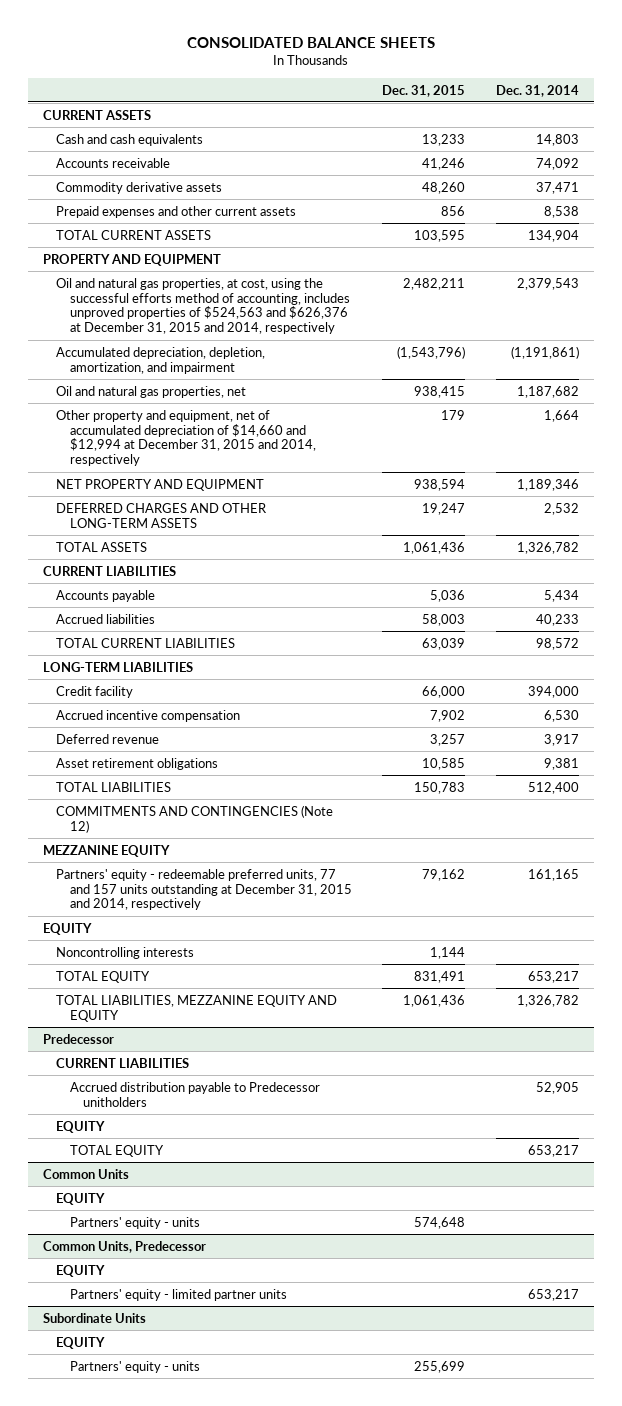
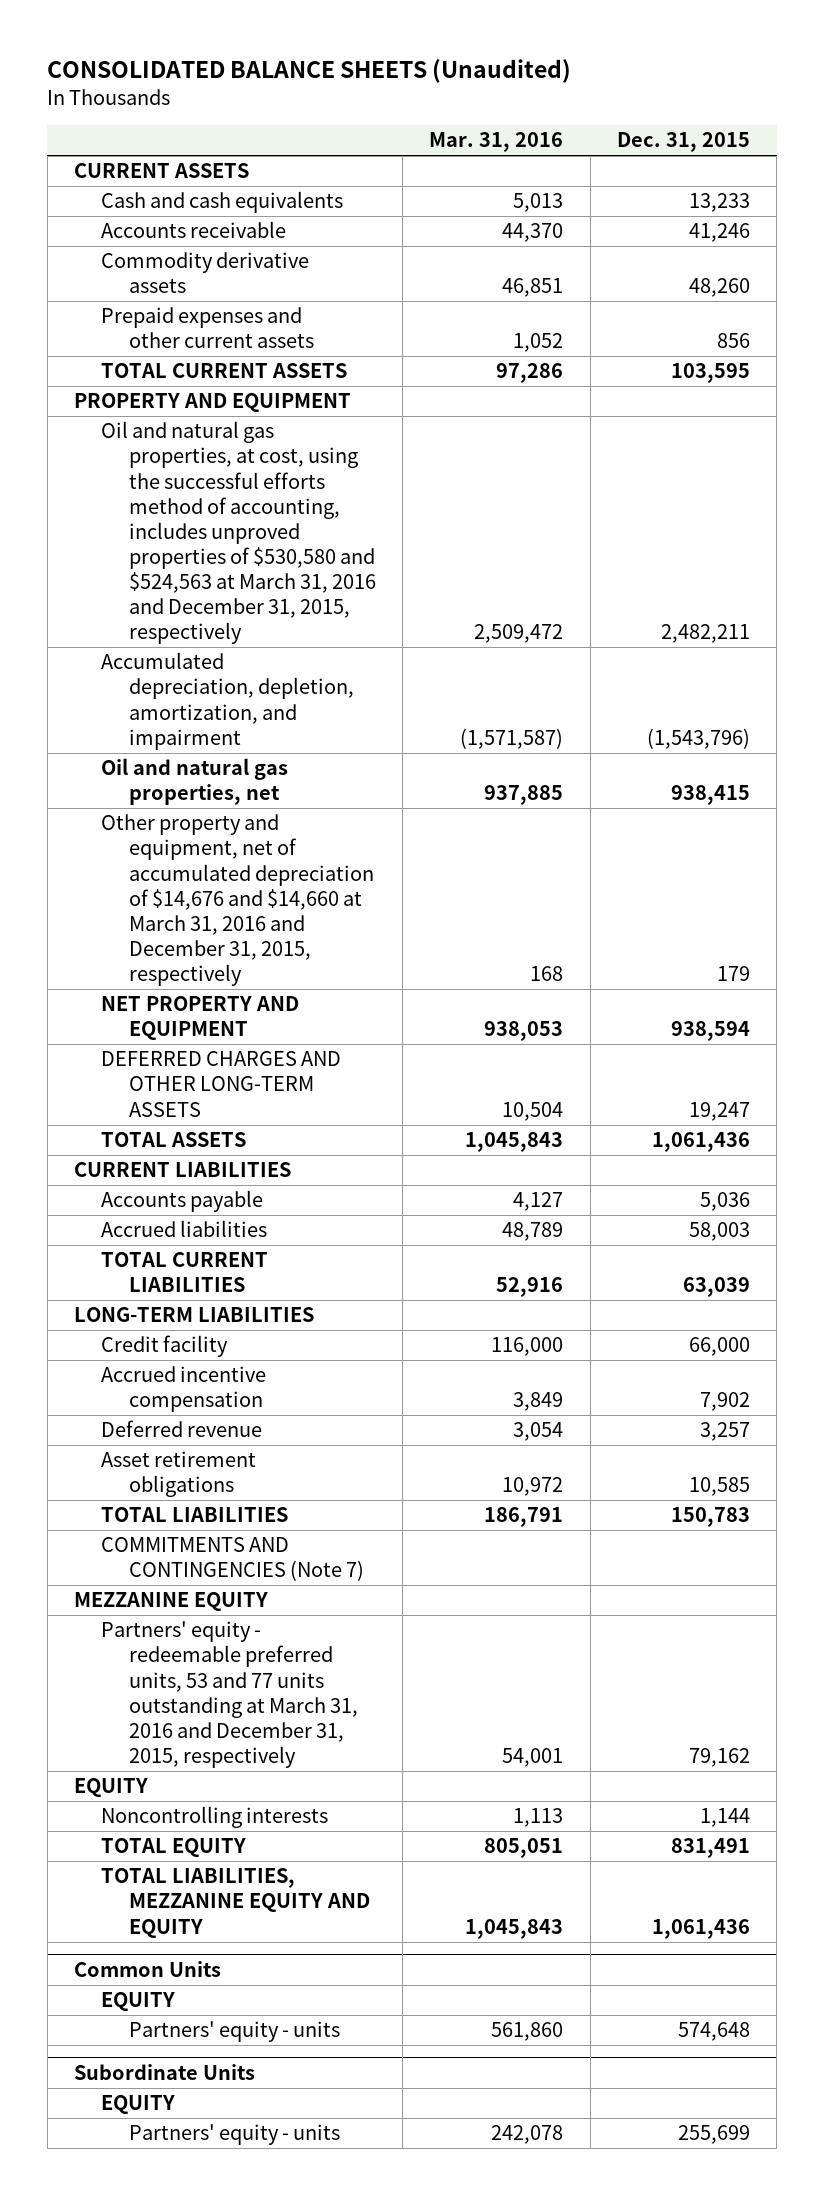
[186,36,435,48] CONSOLIDATED BALANCE SHEETS -> [47,59,572,84] CONSOLIDATED BALANCE SHEETS (Unaudited)
[495,84,579,97] Dec. 31, 2014 -> none
none -> [429,132,564,153] Mar. 31, 2016
[56,277,350,335] Oil and natural gas properties, at cost, using the successful efforts method of accounting, includes unproved properties of $524,563 and $626,376 at December 31, 2015 and 2014, respectively -> [101,421,376,645] Oil and natural gas properties, at cost, using the successful efforts method of accounting, includes unproved properties of $530,580 and $524,563 at March 31, 2016 and December 31, 2015, respectively
[56,409,316,467] Other property and equipment, net of accumulated depreciation of $14,660 and $12,994 at December 31, 2015 and 2014, respectively -> [101,814,374,987] Other property and equipment, net of accumulated depreciation of $14,676 and $14,660 at March 31, 2016 and December 31, 2015, respectively
[56,804,334,833] COMMITMENTS AND CONTINGENCIES (Note 12) -> [101,1537,364,1582] COMMITMENTS AND CONTINGENCIES (Note 7)
[56,868,352,911] Partners' equity - redeemable preferred units, 77 and 157 units outstanding at December 31, 2015 and 2014, respectively -> [101,1621,358,1768] Partners' equity - redeemable preferred units, 53 and 77 units outstanding at March 31, 2016 and December 31, 2015, respectively
[42,1033,114,1044] Predecessor -> none
[56,1057,190,1068] CURRENT LIABILITIES -> none
[69,1081,320,1107] Accrued distribution payable to Predecessor unitholders -> none
[56,1120,106,1133] EQUITY -> none
[69,1144,164,1157] TOTAL EQUITY -> none
[42,1240,206,1253] Common Units, Predecessor -> none
[56,1264,106,1277] EQUITY -> none
[69,1288,287,1301] Partners' equity - limited partner units -> none

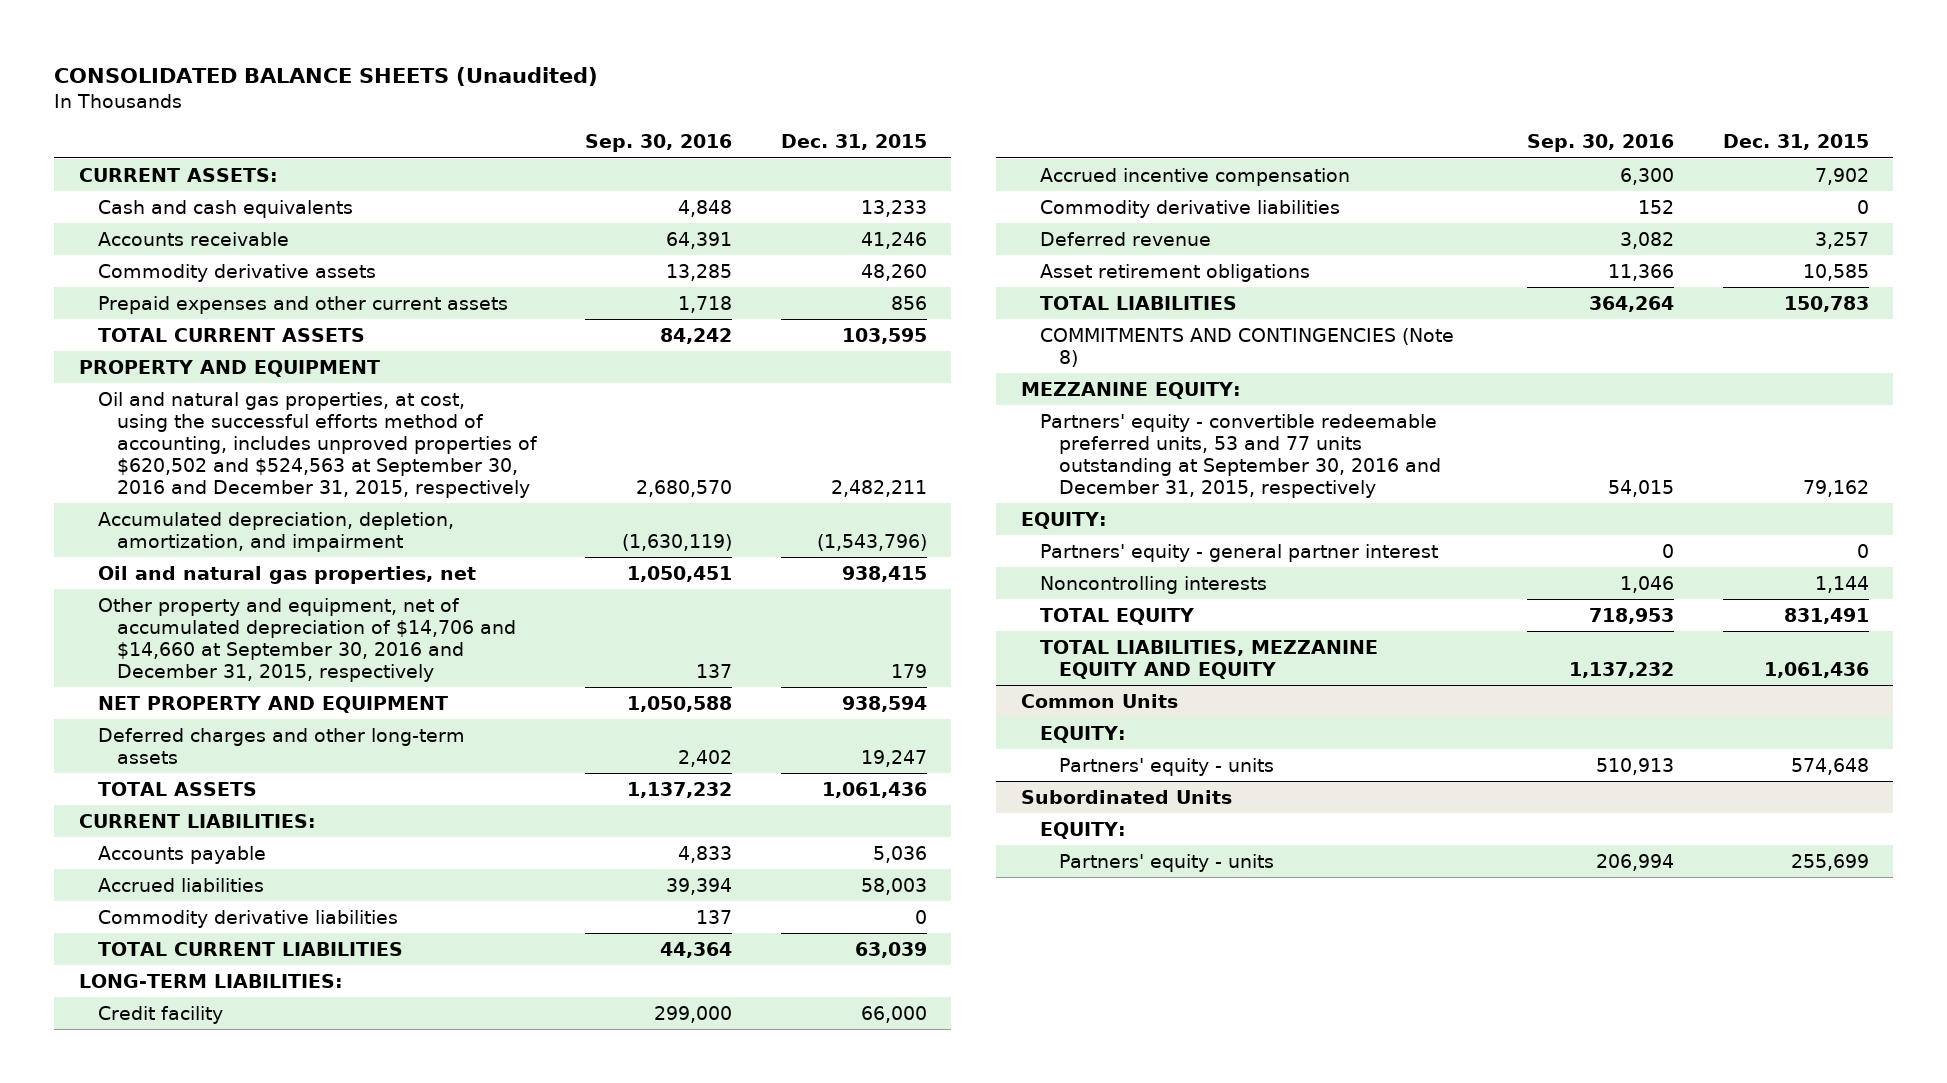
[429,132,564,153] Mar. 31, 2016 -> none
none -> [585,134,733,153] Sep. 30, 2016
[74,163,250,179] CURRENT ASSETS -> [78,167,278,182] CURRENT ASSETS:
[101,421,376,645] Oil and natural gas properties, at cost, using the successful efforts method of accounting, includes unproved properties of $530,580 and $524,563 at March 31, 2016 and December 31, 2015, respectively -> [97,391,538,498] Oil and natural gas properties, at cost, using the successful efforts method of accounting, includes unproved properties of $620,502 and $524,563 at September 30, 2016 and December 31, 2015, respectively
[101,814,374,987] Other property and equipment, net of accumulated depreciation of $14,676 and $14,660 at March 31, 2016 and December 31, 2015, respectively -> [97,597,516,682] Other property and equipment, net of accumulated depreciation of $14,706 and $14,660 at September 30, 2016 and December 31, 2015, respectively
[101,1051,342,1117] DEFERRED CHARGES AND OTHER LONG-TERM ASSETS -> [97,727,465,764] Deferred charges and other long-term assets
[74,1162,292,1178] CURRENT LIABILITIES -> [78,813,316,828] CURRENT LIABILITIES:
none -> [97,909,398,928] Commodity derivative liabilities
[74,1307,315,1323] LONG-TERM LIABILITIES -> [78,973,343,988] LONG-TERM LIABILITIES:
none -> [1039,199,1340,218] Commodity derivative liabilities
[101,1537,364,1582] COMMITMENTS AND CONTINGENCIES (Note 7) -> [1039,327,1454,367] COMMITMENTS AND CONTINGENCIES (Note 8)
[74,1592,269,1612] MEZZANINE EQUITY -> [1020,381,1241,399] MEZZANINE EQUITY:
[101,1621,358,1768] Partners' equity - redeemable preferred units, 53 and 77 units outstanding at March 31, 2016 and December 31, 2015, respectively -> [1039,413,1441,498] Partners' equity - convertible redeemable preferred units, 53 and 77 units outstanding at September 30, 2016 and December 31, 2015, respectively
[74,1778,149,1798] EQUITY -> [1020,511,1107,529] EQUITY:
none -> [1039,543,1438,562] Partners' equity - general partner interest
[101,1992,176,2012] EQUITY -> [1039,725,1126,743] EQUITY:
[74,2063,256,2080] Subordinate Units -> [1020,789,1232,804] Subordinated Units
[101,2095,176,2115] EQUITY -> [1039,821,1126,839] EQUITY:

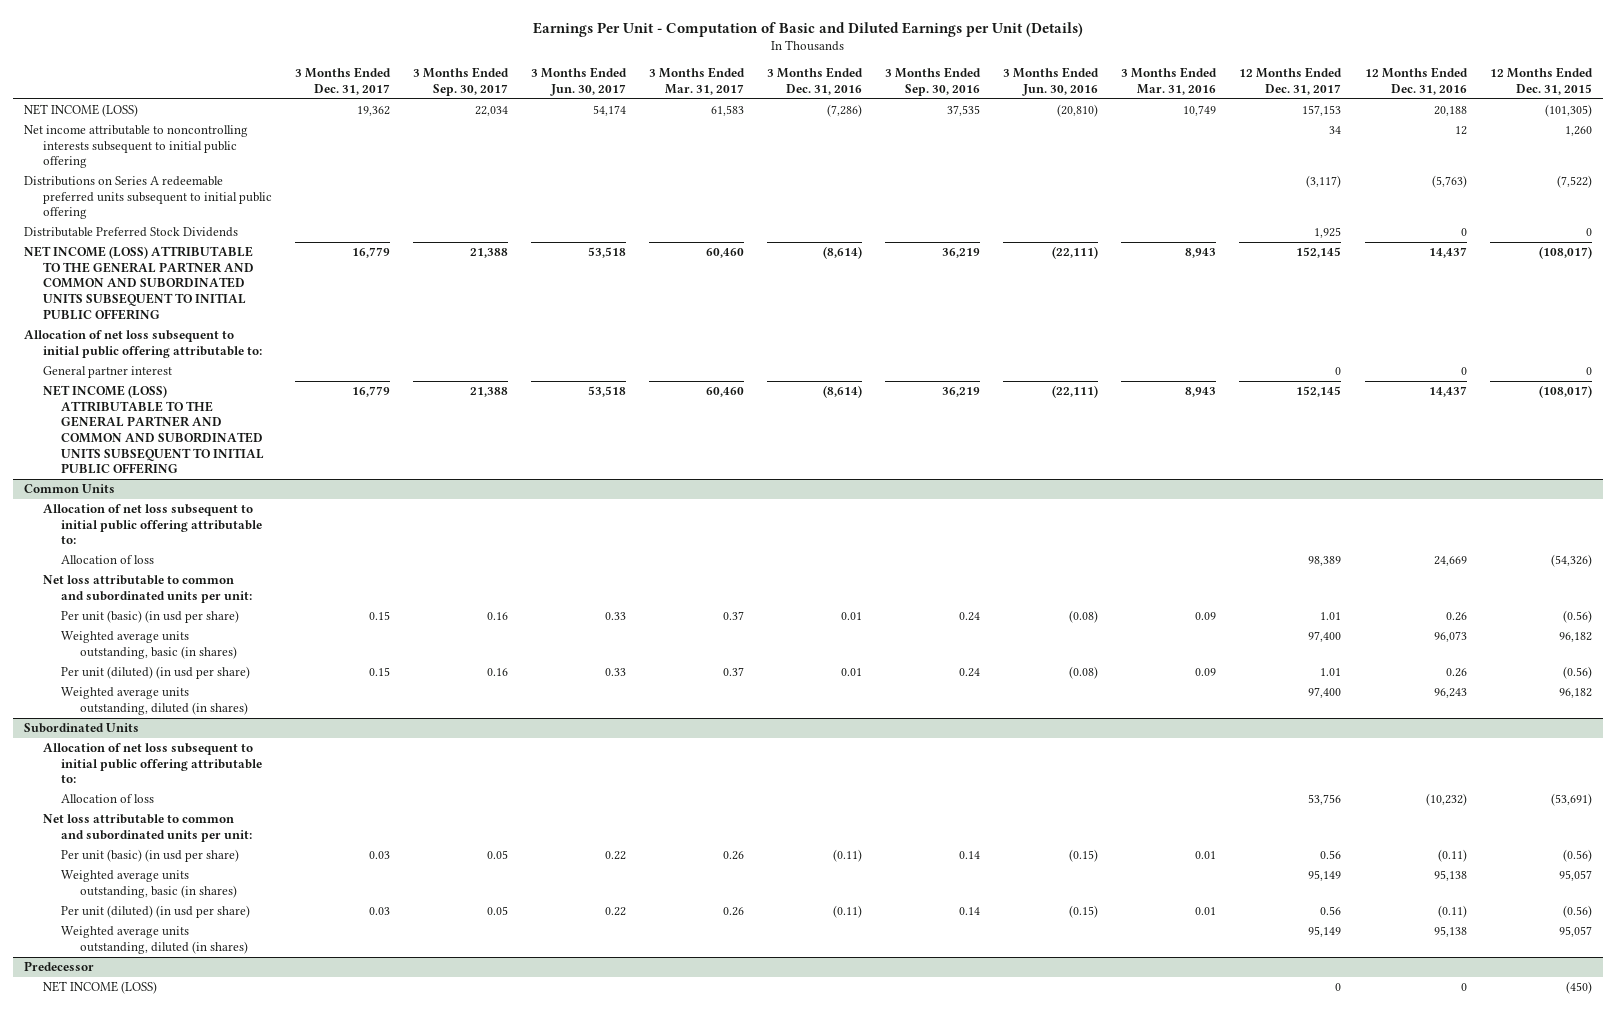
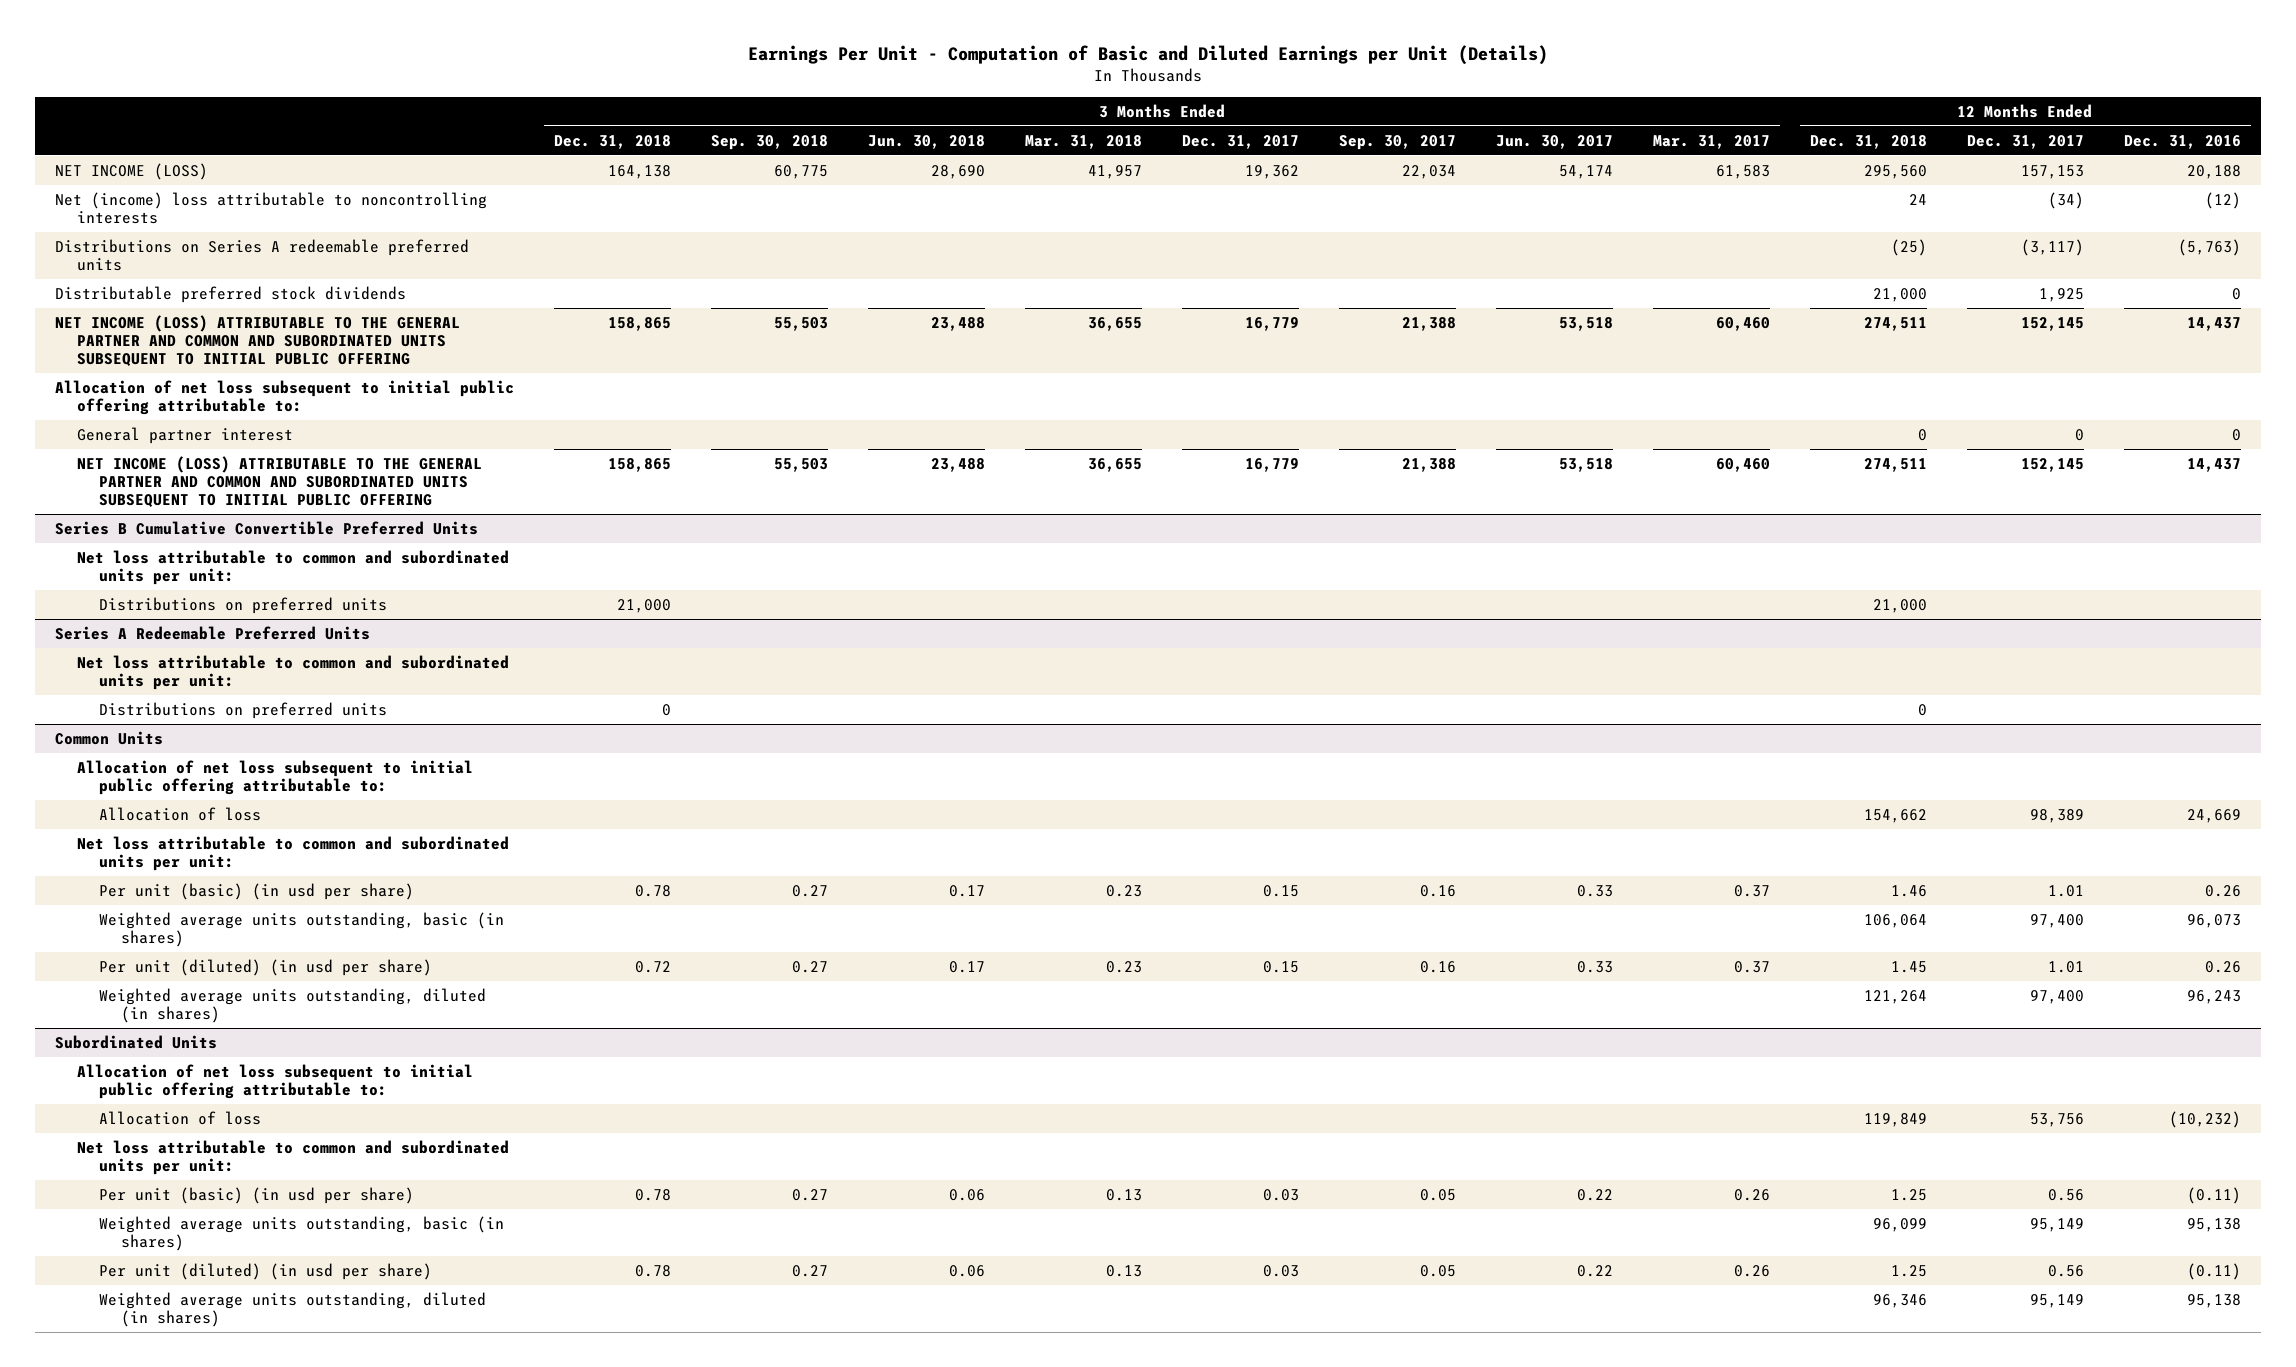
[767,67,864,96] 3 Months Ended Dec. 31, 2016 -> none
[885,67,982,97] 3 Months Ended Sep. 30, 2016 -> none
[1003,67,1100,97] 3 Months Ended Jun. 30, 2016 -> none
[1121,67,1218,96] 3 Months Ended Mar. 31, 2016 -> none
[1489,67,1593,96] 12 Months Ended Dec. 31, 2015 -> none
none -> [554,134,672,149] Dec. 31, 2018
none -> [711,134,829,150] Sep. 30, 2018
none -> [868,134,986,149] Jun. 30, 2018
none -> [1025,134,1143,149] Mar. 31, 2018
none -> [1810,134,1928,149] Dec. 31, 2018
[24,125,249,169] Net income attributable to noncontrolling interests subsequent to initial public offering -> [55,191,488,225] Net (income) loss attributable to noncontrolling interests
[1329,126,1342,135] 34 -> [2047,191,2084,209] (34)
[1454,126,1467,136] 12 -> [2204,191,2241,209] (12)
[24,176,272,220] Distributions on Series A redeemable preferred units subsequent to initial public offering -> [55,238,470,272] Distributions on Series A redeemable preferred units
[24,227,239,238] Distributable Preferred Stock Dividends -> [55,285,407,303] Distributable preferred stock dividends
none -> [55,520,479,535] Series B Cumulative Convertible Preferred Units
none -> [77,549,510,586] Net loss attributable to common and subordinated units per unit:
none -> [98,596,387,614] Distributions on preferred units
none -> [55,625,371,640] Series A Redeemable Preferred Units
none -> [77,654,510,691] Net loss attributable to common and subordinated units per unit:
none -> [98,701,387,719] Distributions on preferred units
[24,961,95,972] Predecessor -> none
[42,981,157,995] NET INCOME (LOSS) -> none

